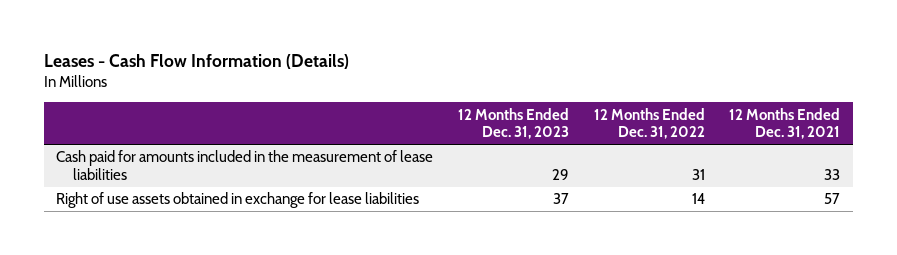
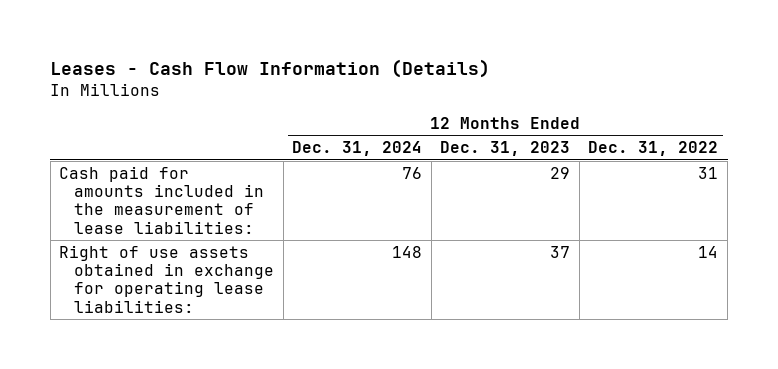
[729,107,841,140] 12 Months Ended Dec. 31, 2021 -> none
none -> [292,141,423,157] Dec. 31, 2024
[56,150,434,180] Cash paid for amounts included in the measurement of lease liabilities -> [59,165,265,234] Cash paid for amounts included in the measurement of lease liabilities:
[56,192,420,209] Right of use assets obtained in exchange for lease liabilities -> [59,244,275,313] Right of use assets obtained in exchange for operating lease liabilities:

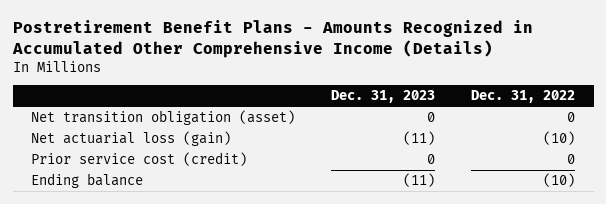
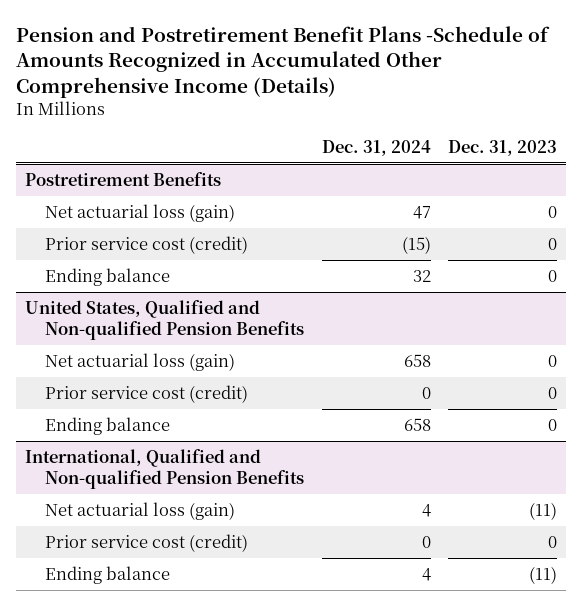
[11,20,533,58] Postretirement Benefit Plans - Amounts Recognized in Accumulated Other Comprehensive Income (Details) -> [16,25,551,98] Pension and Postretirement Benefit Plans -Schedule of Amounts Recognized in Accumulated Other Comprehensive Income (Details)
[471,90,576,104] Dec. 31, 2022 -> none
none -> [321,140,431,157] Dec. 31, 2024
[30,110,295,126] Net transition obligation (asset) -> none
none -> [24,171,221,186] Postretirement Benefits
none -> [44,203,235,222] Net actuarial loss (gain)
none -> [44,235,248,254] Prior service cost (credit)
none -> [44,267,170,286] Ending balance
none -> [24,299,304,340] United States, Qualified and Non-qualified Pension Benefits
none -> [44,352,235,371] Net actuarial loss (gain)
none -> [44,384,248,403] Prior service cost (credit)
none -> [44,416,170,435] Ending balance
none -> [24,448,304,489] International, Qualified and Non-qualified Pension Benefits

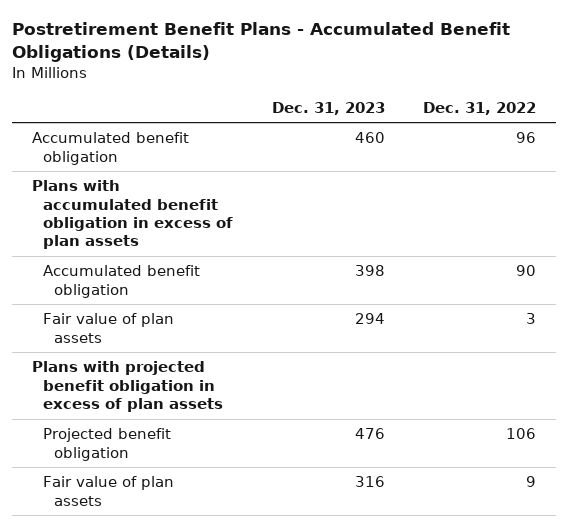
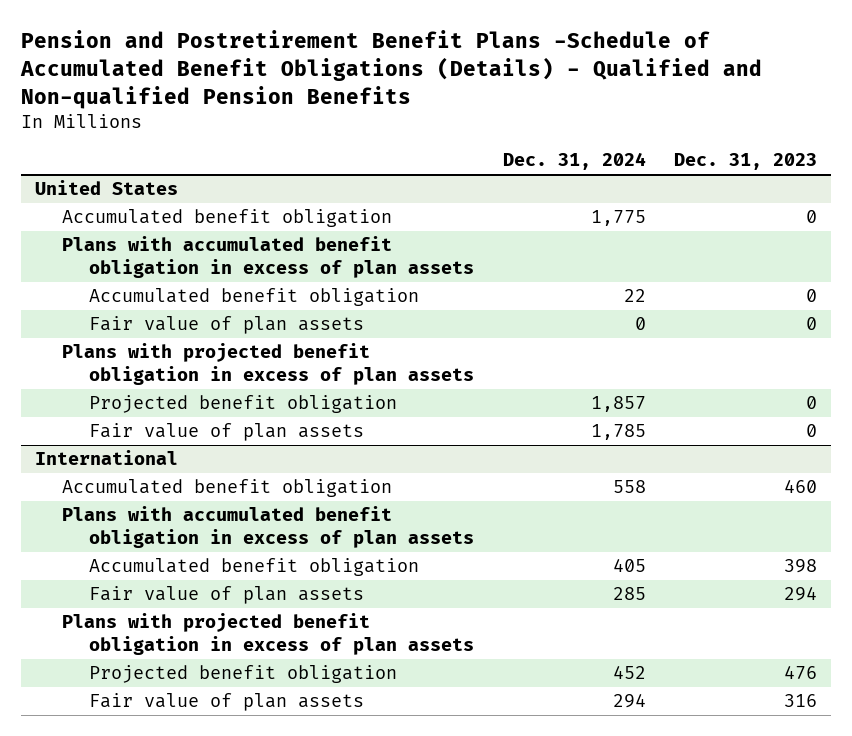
[12,22,511,62] Postretirement Benefit Plans - Accumulated Benefit Obligations (Details) -> [19,30,762,110] Pension and Postretirement Benefit Plans -Schedule of Accumulated Benefit Obligations (Details) - Qualified and Non-qualified Pension Benefits
[423,101,537,115] Dec. 31, 2022 -> none
none -> [502,152,646,171] Dec. 31, 2024
none -> [34,180,178,196] United States
none -> [61,209,392,228] Accumulated benefit obligation
none -> [61,236,474,279] Plans with accumulated benefit obligation in excess of plan assets
none -> [88,288,419,307] Accumulated benefit obligation
none -> [88,316,364,335] Fair value of plan assets
none -> [61,343,474,386] Plans with projected benefit obligation in excess of plan assets
none -> [88,395,397,414] Projected benefit obligation
none -> [88,423,364,442] Fair value of plan assets
none -> [34,450,178,466] International

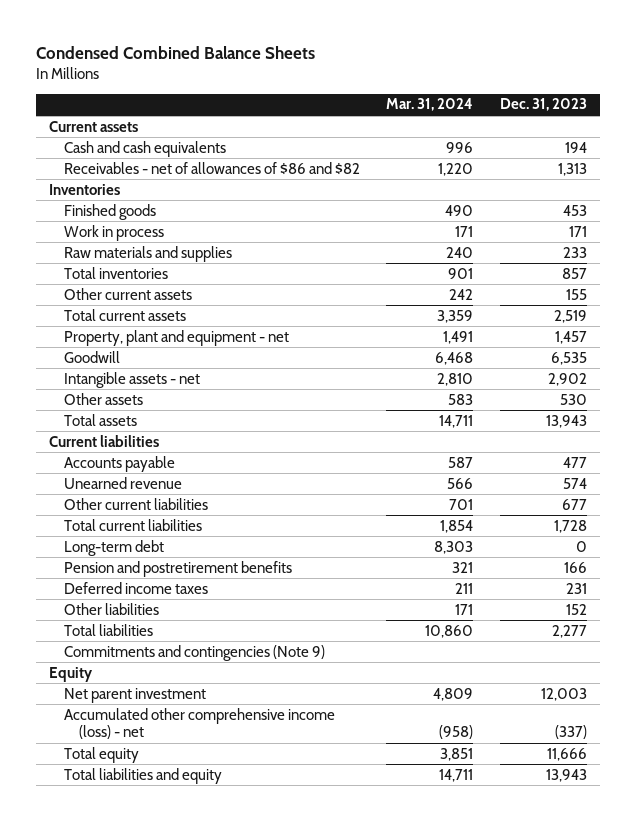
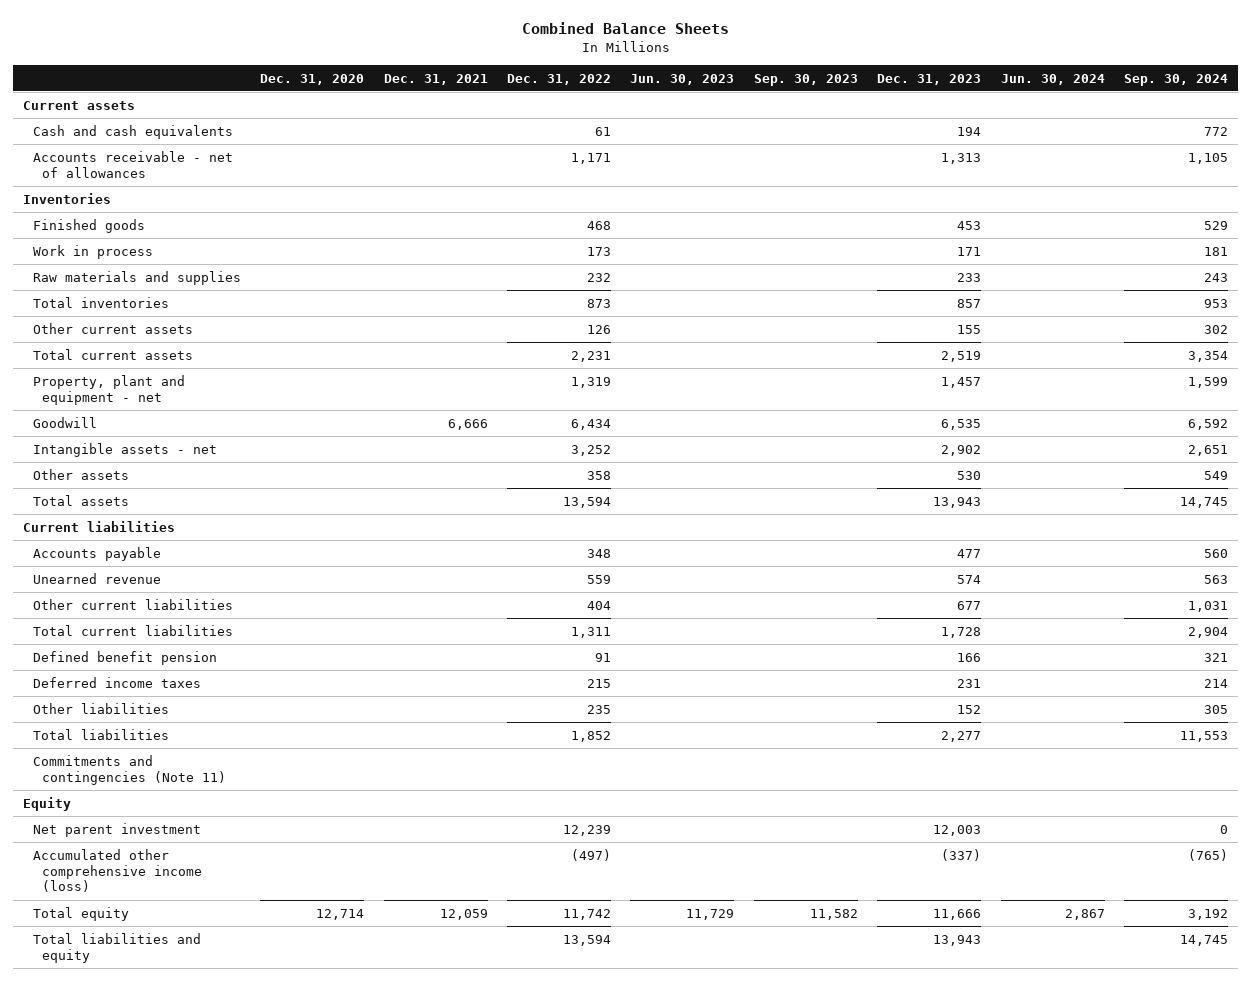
[35,45,315,59] Condensed Combined Balance Sheets -> [521,21,729,34] Combined Balance Sheets
[386,98,474,112] Mar. 31, 2024 -> none
none -> [260,73,365,85] Dec. 31, 2020
none -> [383,73,488,85] Dec. 31, 2021
none -> [506,73,611,85] Dec. 31, 2022
none -> [630,73,735,85] Jun. 30, 2023
none -> [753,73,858,86] Sep. 30, 2023
none -> [1000,73,1105,85] Jun. 30, 2024
none -> [1124,73,1229,86] Sep. 30, 2024
[64,161,361,175] Receivables - net of allowances of $86 and $82 -> [32,150,233,178] Accounts receivable - net of allowances
[64,539,165,556] Long-term debt -> none
[64,560,293,577] Pension and postretirement benefits -> [32,650,217,665] Defined benefit pension
[64,644,326,661] Commitments and contingencies (Note 9) -> [32,754,227,785] Commitments and contingencies (Note 11)
[64,707,336,740] Accumulated other comprehensive income (loss) - net -> [32,848,203,893] Accumulated other comprehensive income (loss)

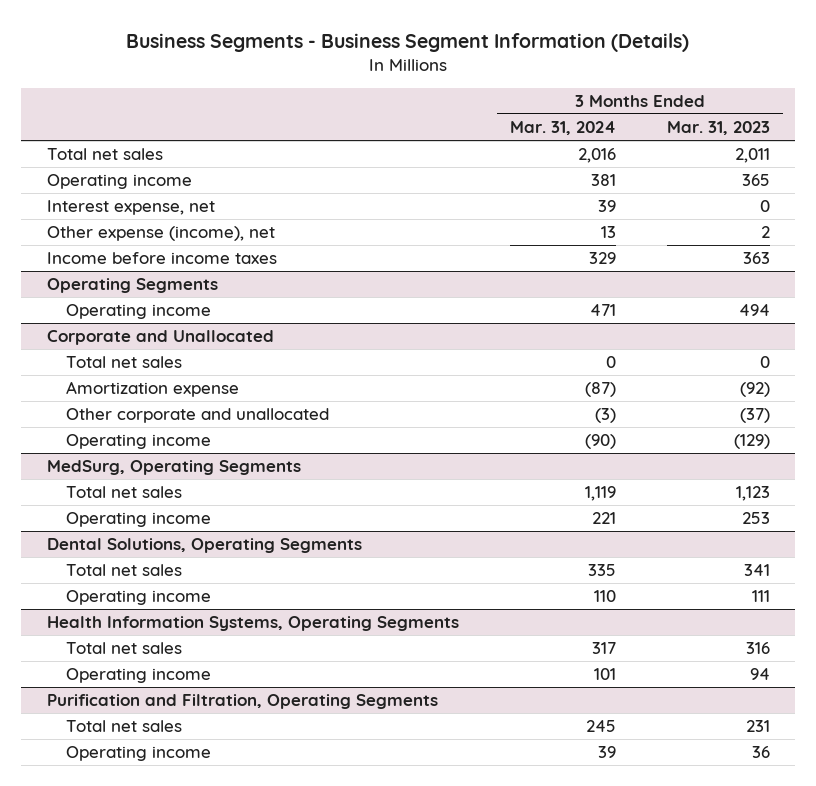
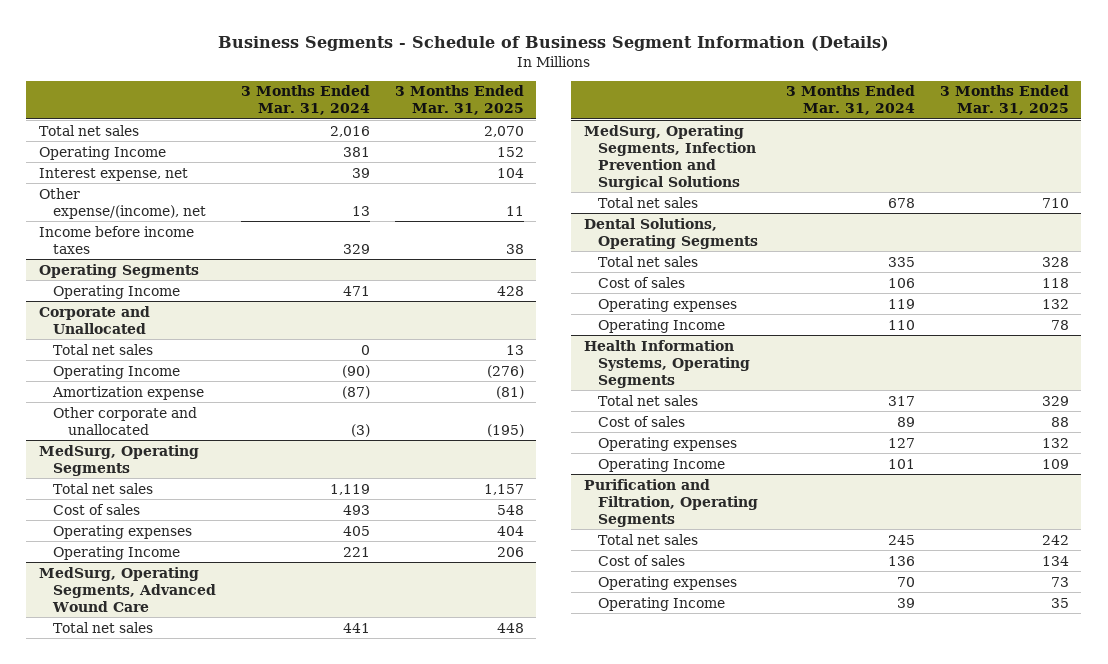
[126,32,690,52] Business Segments - Business Segment Information (Details) -> [217,35,889,51] Business Segments - Schedule of Business Segment Information (Details)
[666,121,770,136] Mar. 31, 2023 -> none
none -> [395,85,525,116] 3 Months Ended Mar. 31, 2025
[46,174,192,190] Operating income -> [38,145,166,160] Operating Income
[46,226,275,242] Other expense (income), net -> [38,187,207,219] Other expense/(income), net
[65,304,211,320] Operating income -> [53,284,181,299] Operating Income
none -> [53,364,181,379] Operating Income
[65,434,211,450] Operating income -> none
none -> [53,503,141,515] Cost of sales
none -> [53,524,193,539] Operating expenses
[65,512,211,528] Operating income -> [53,545,181,560] Operating Income
none -> [38,566,217,612] MedSurg, Operating Segments, Advanced Wound Care
none -> [53,621,154,633] Total net sales
none -> [583,124,757,190] MedSurg, Operating Segments, Infection Prevention and Surgical Solutions
none -> [598,196,699,208] Total net sales
none -> [598,276,686,288] Cost of sales
none -> [598,297,738,312] Operating expenses
[65,590,211,606] Operating income -> [598,318,726,333] Operating Income
none -> [598,415,686,427] Cost of sales
none -> [598,436,738,451] Operating expenses
[65,668,211,684] Operating income -> [598,457,726,472] Operating Income
none -> [598,554,686,566] Cost of sales
none -> [598,575,738,590] Operating expenses
[65,746,211,762] Operating income -> [598,596,726,611] Operating Income

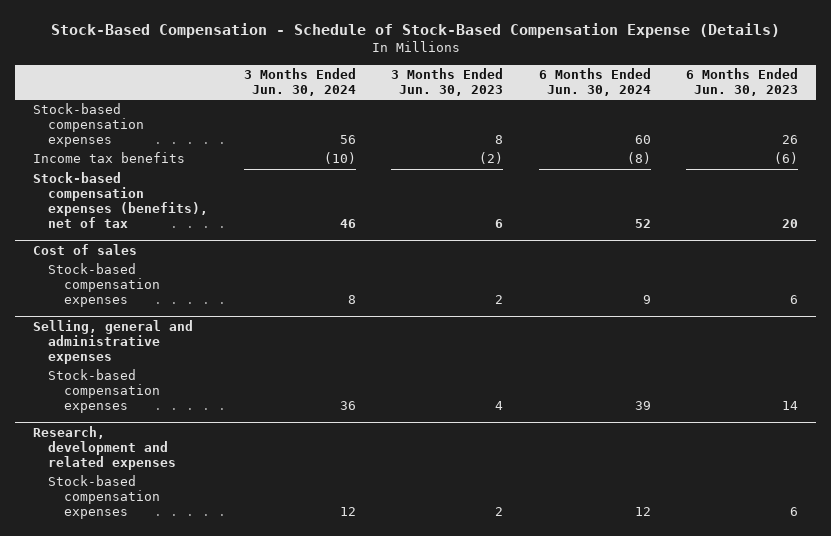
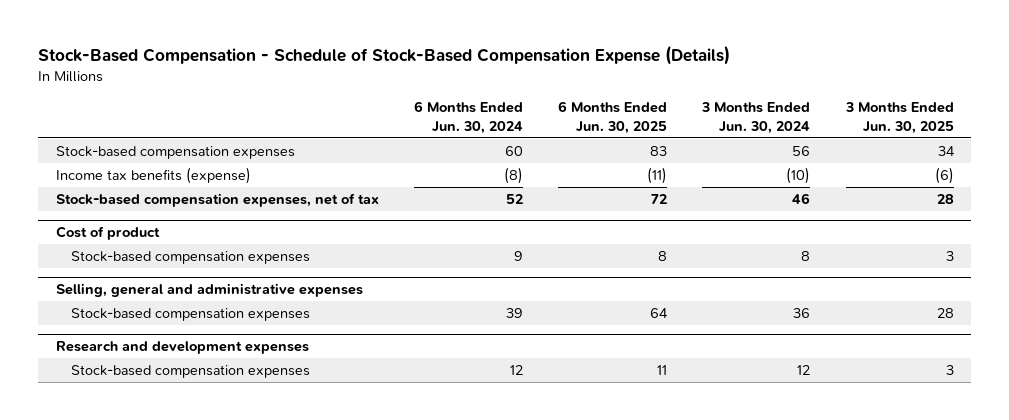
[391,67,504,96] 3 Months Ended Jun. 30, 2023 -> none
[686,67,799,96] 6 Months Ended Jun. 30, 2023 -> none
none -> [558,101,668,134] 6 Months Ended Jun. 30, 2025
none -> [844,102,954,134] 3 Months Ended Jun. 30, 2025
[33,152,186,164] Income tax benefits -> [55,167,251,185] Income tax benefits (expense)
[33,172,209,229] Stock-based compensation expenses (benefits), net of tax -> [55,193,379,208] Stock-based compensation expenses, net of tax
[33,243,138,255] Cost of sales -> [55,226,160,241] Cost of product
[33,425,177,470] Research, development and related expenses -> [55,341,309,355] Research and development expenses

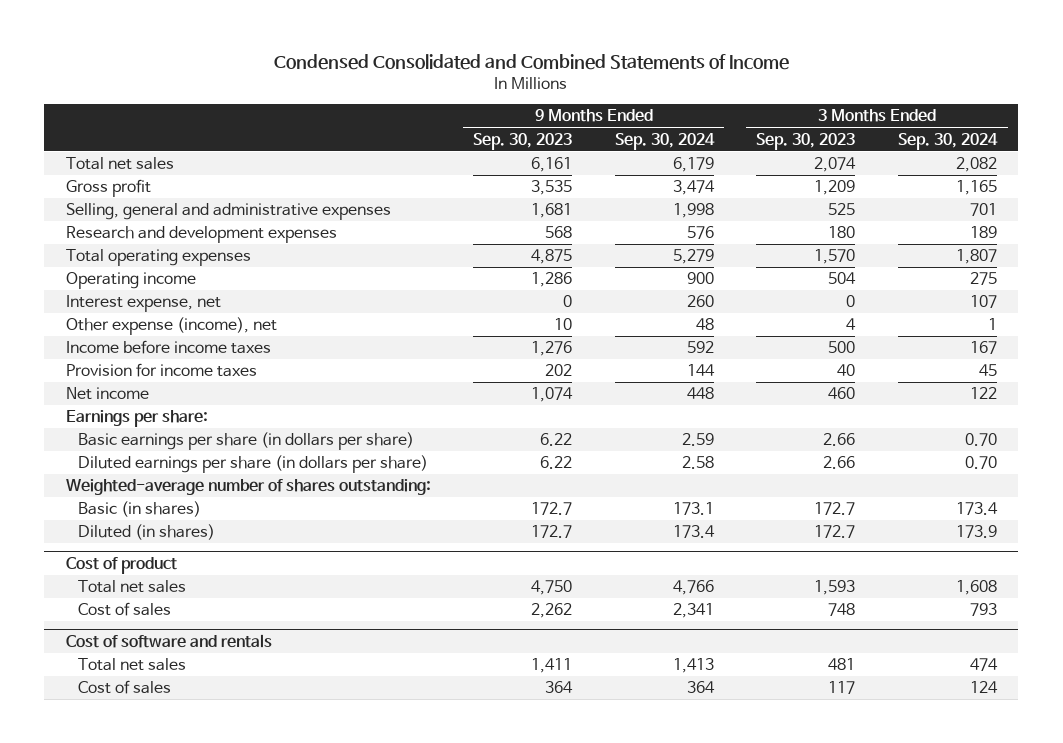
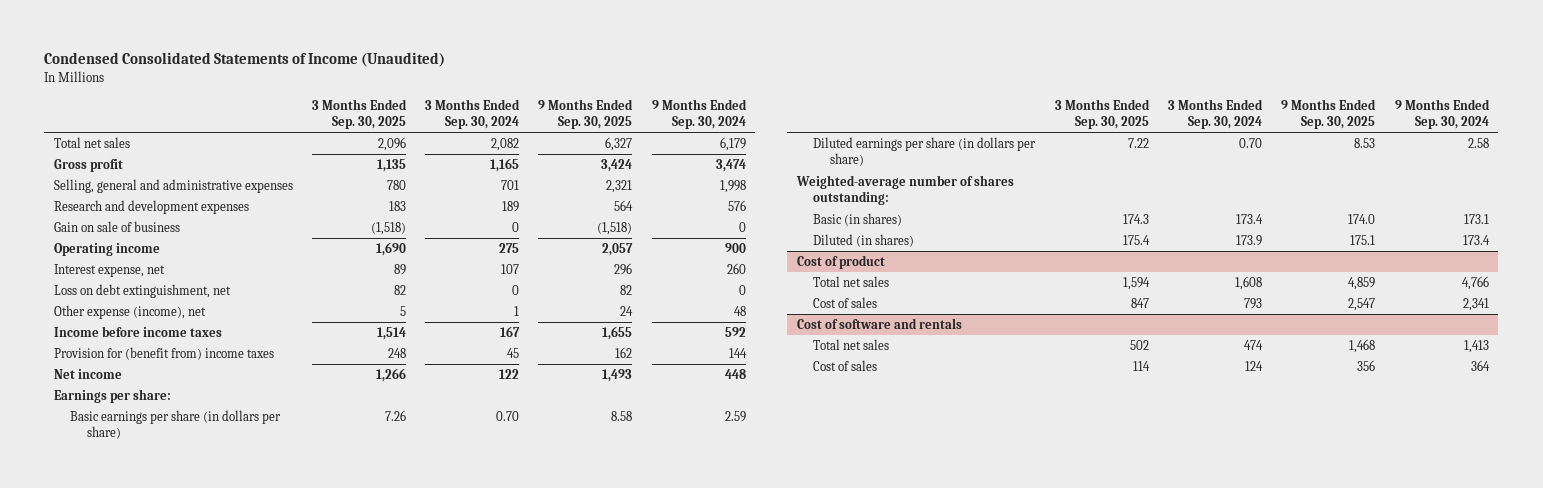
[274,54,790,71] Condensed Consolidated and Combined Statements of Income -> [44,52,446,68] Condensed Consolidated Statements of Income (Unaudited)
[473,132,573,150] Sep. 30, 2023 -> none
[756,132,856,150] Sep. 30, 2023 -> none
none -> [312,98,408,130] 3 Months Ended Sep. 30, 2025
none -> [538,98,634,130] 9 Months Ended Sep. 30, 2025
[65,249,251,267] Total operating expenses -> none
none -> [54,221,181,233] Gain on sale of business
none -> [54,284,232,299] Loss on debt extinguishment, net
[65,363,257,378] Provision for income taxes -> [54,347,275,361] Provision for (benefit from) income taxes

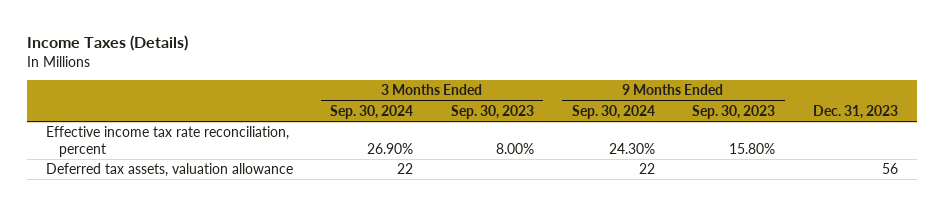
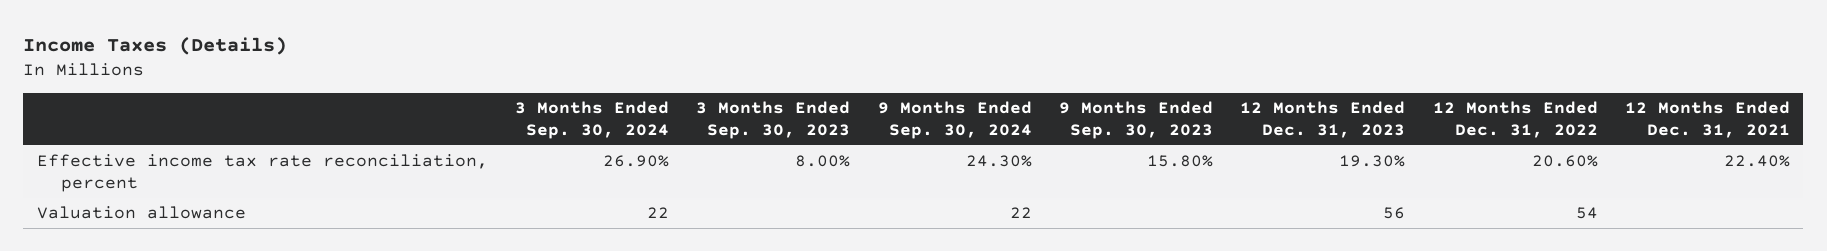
[812,104,898,119] Dec. 31, 2023 -> none
none -> [1240,101,1406,138] 12 Months Ended Dec. 31, 2023
none -> [1432,101,1598,138] 12 Months Ended Dec. 31, 2022
none -> [1624,101,1790,138] 12 Months Ended Dec. 31, 2021
[45,163,293,178] Deferred tax assets, valuation allowance -> [36,206,246,220] Valuation allowance

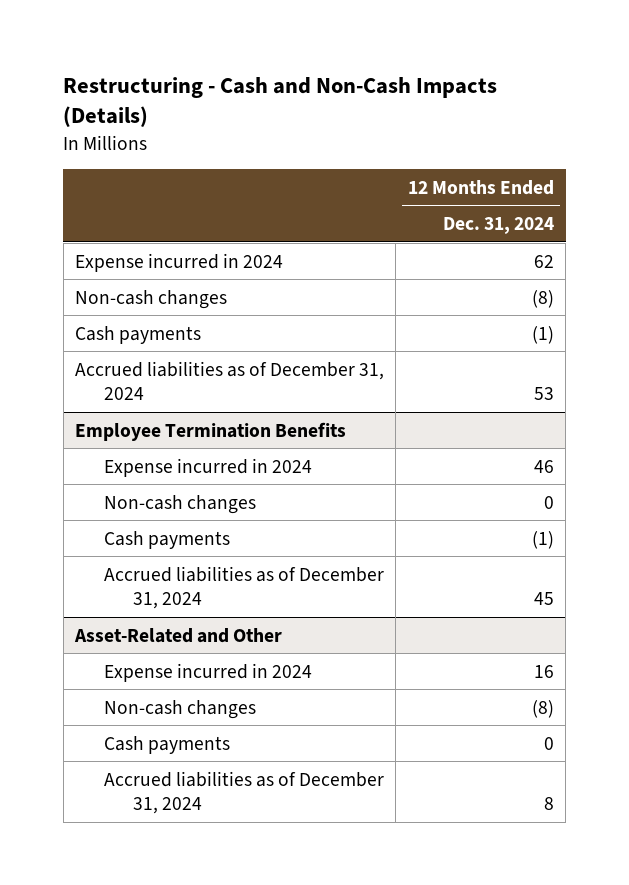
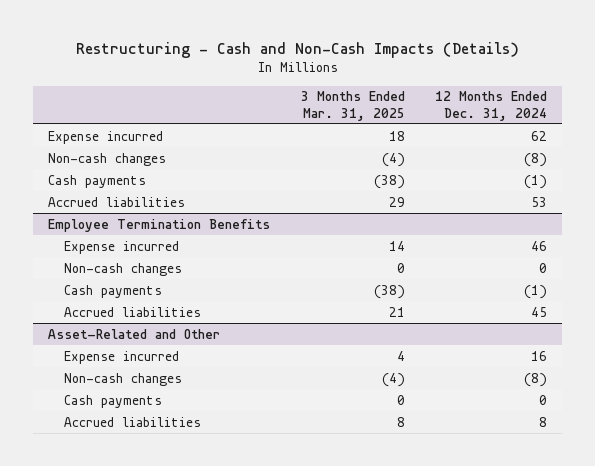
none -> [300,91,405,121] 3 Months Ended Mar. 31, 2025
[74,252,283,272] Expense incurred in 2024 -> [48,130,164,144] Expense incurred
[74,360,384,400] Accrued liabilities as of December 31, 2024 -> [48,196,186,207] Accrued liabilities
[103,457,312,477] Expense incurred in 2024 -> [64,240,180,254] Expense incurred
[103,565,384,609] Accrued liabilities as of December 31, 2024 -> [64,306,202,317] Accrued liabilities
[103,662,312,682] Expense incurred in 2024 -> [64,350,180,364] Expense incurred
[103,770,384,814] Accrued liabilities as of December 31, 2024 -> [64,416,202,427] Accrued liabilities

